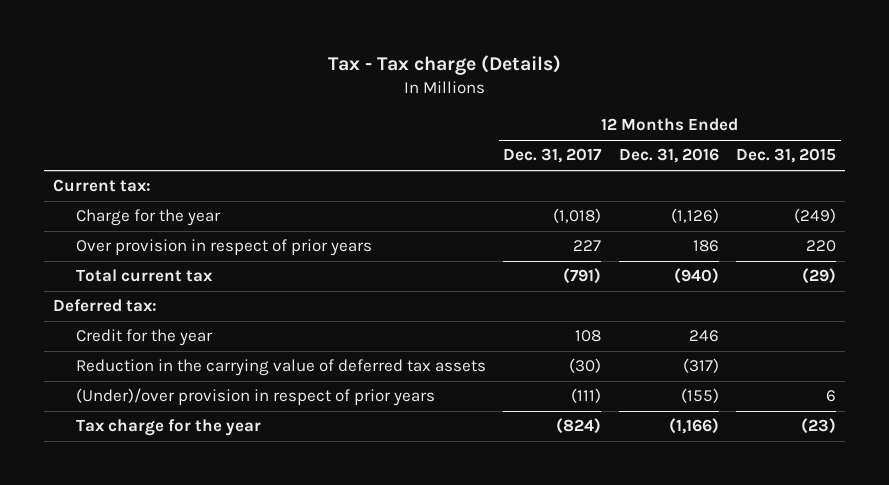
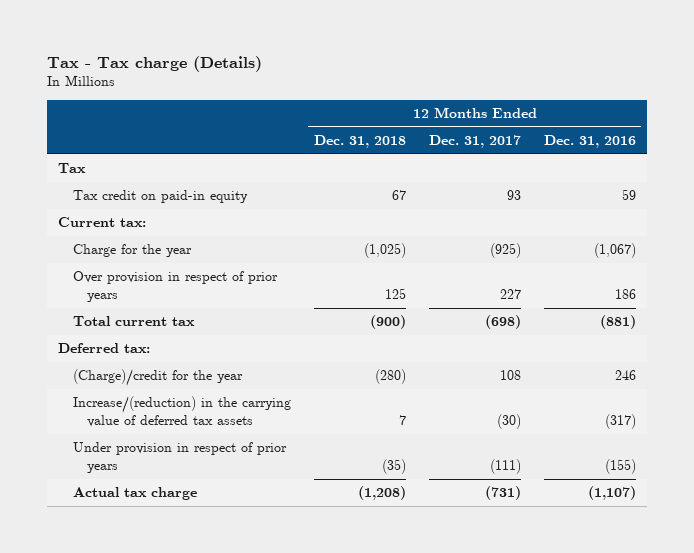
[736,148,837,164] Dec. 31, 2015 -> none
none -> [313,135,406,149] Dec. 31, 2018
none -> [58,163,87,174] Tax
none -> [72,190,248,204] Tax credit on paid-in equity
[553,208,602,224] (1,018) -> [489,243,521,259] (925)
[670,208,719,224] (1,126) -> [593,243,636,259] (1,067)
[563,268,602,285] (791) -> [484,315,521,330] (698)
[673,268,719,285] (940) -> [599,315,636,330] (881)
[75,329,213,347] Credit for the year -> [72,369,243,387] (Charge)/credit for the year
[75,359,486,377] Reduction in the carrying value of deferred tax assets -> [72,396,291,427] Increase/(reduction) in the carrying value of deferred tax assets
[75,388,435,407] (Under)/over provision in respect of prior years -> [72,442,287,473] Under provision in respect of prior years
[75,419,261,437] Tax charge for the year -> [72,487,197,501] Actual tax charge
[556,418,602,435] (824) -> [484,486,521,501] (731)
[668,418,719,435] (1,166) -> [587,486,636,501] (1,107)

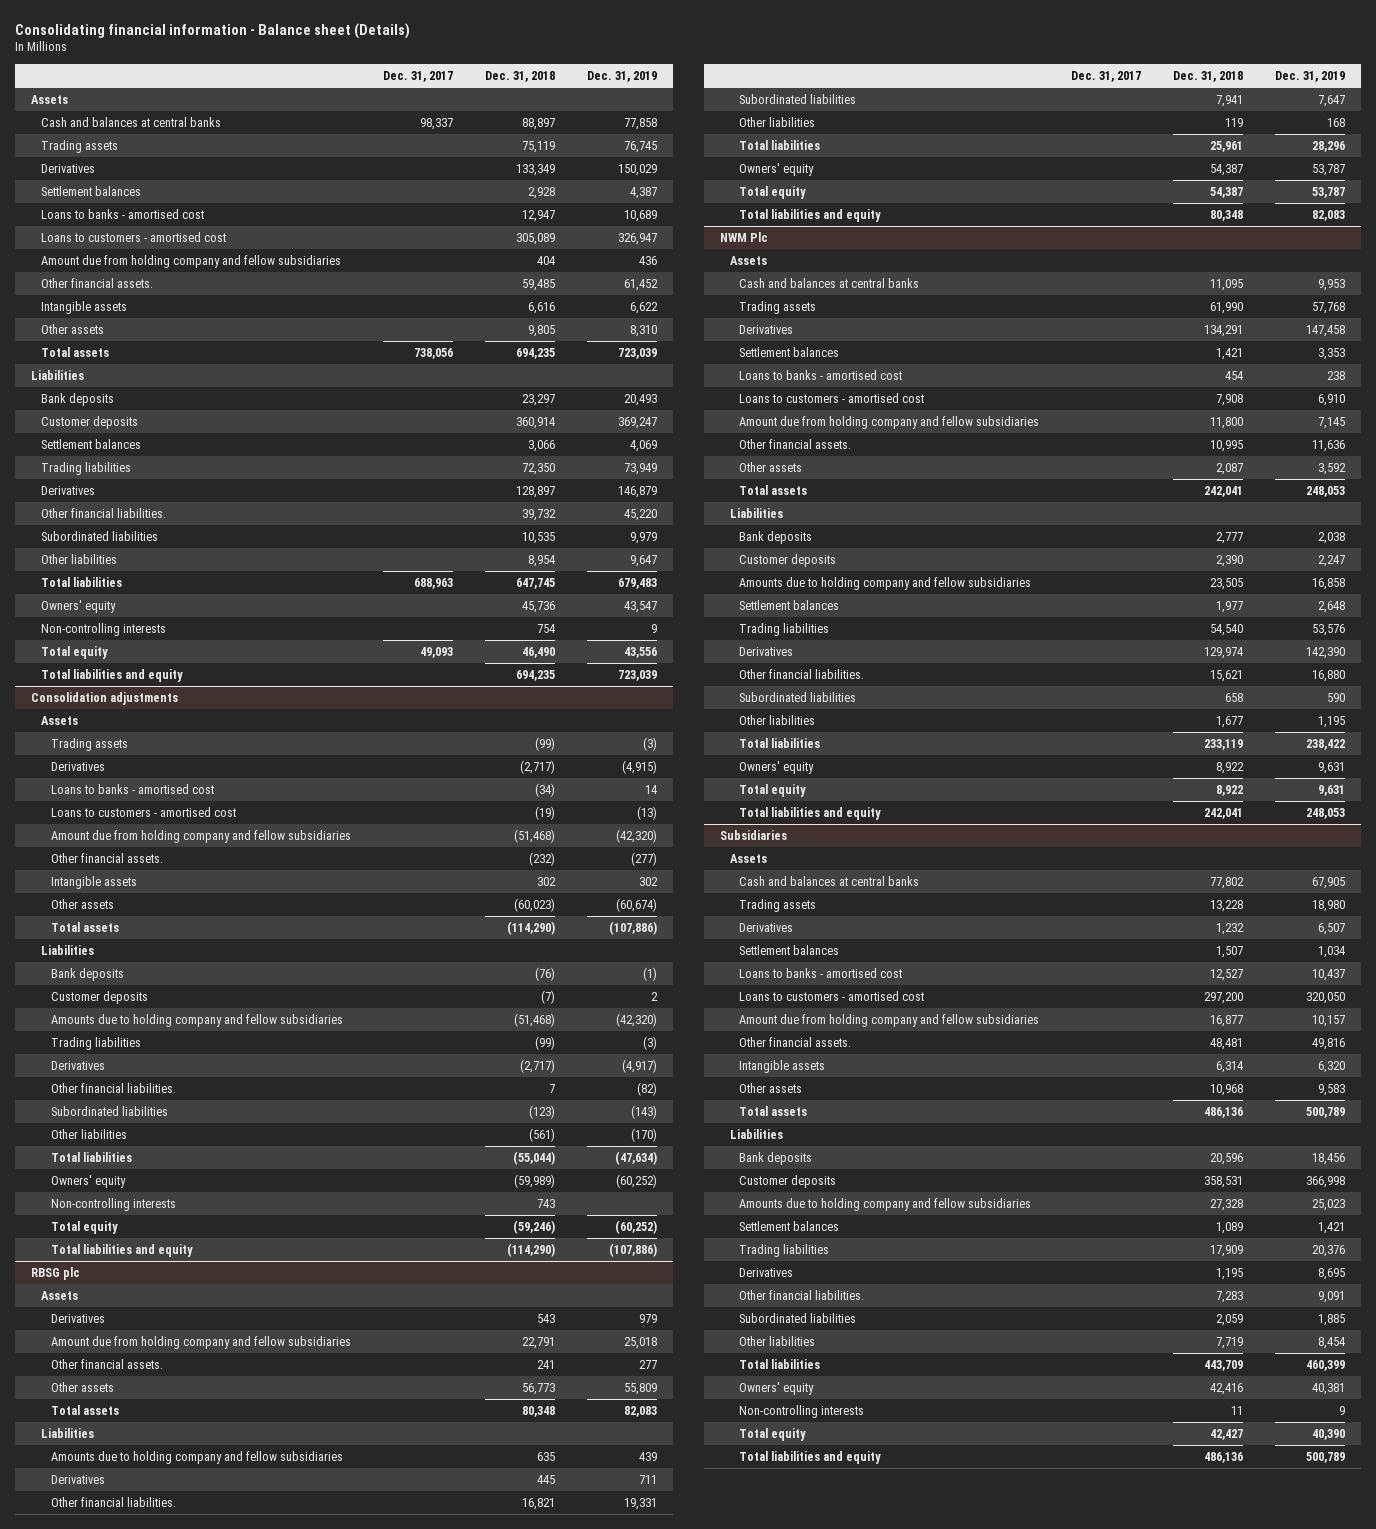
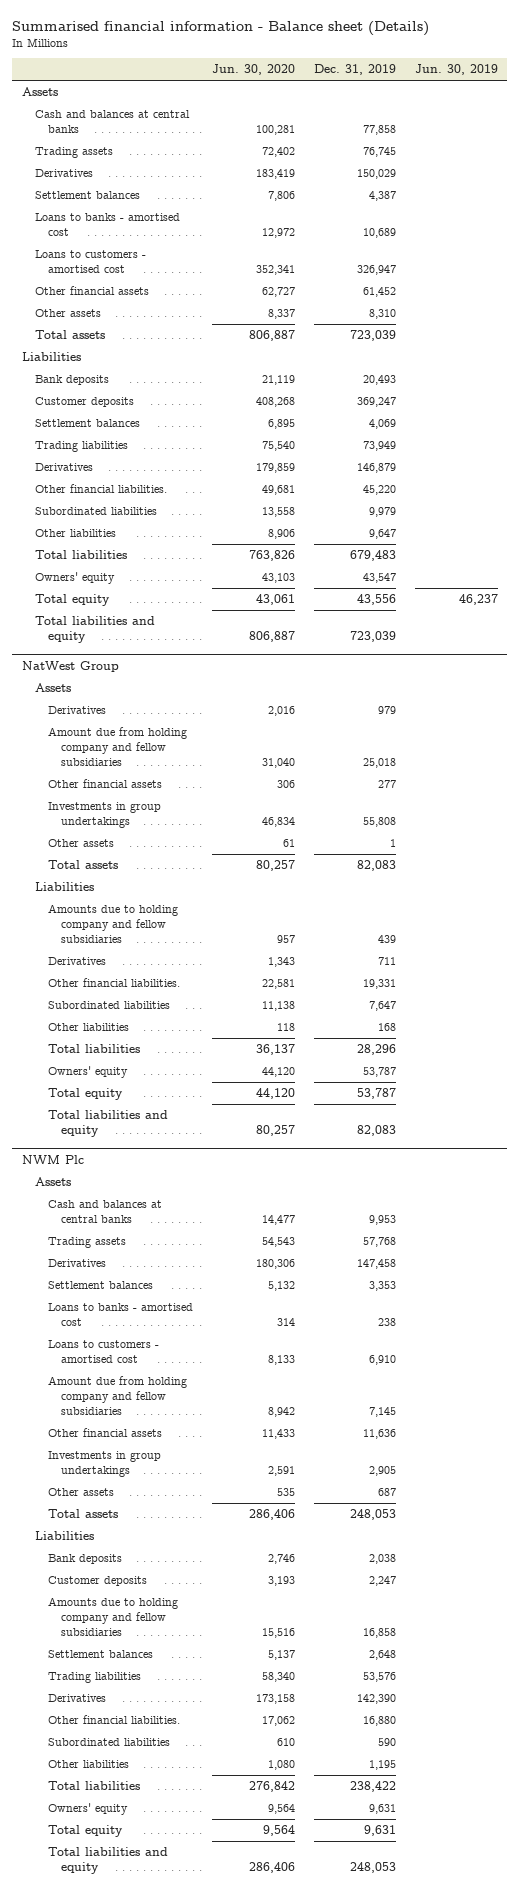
[15,22,411,39] Consolidating financial information - Balance sheet (Details) -> [12,20,430,36] Summarised financial information - Balance sheet (Details)
[382,71,453,83] Dec. 31, 2017 -> none
[484,71,555,83] Dec. 31, 2018 -> none
none -> [211,64,295,76] Jun. 30, 2020
none -> [414,64,498,76] Jun. 30, 2019
[40,255,341,269] Amount due from holding company and fellow subsidiaries -> none
[40,301,127,315] Intangible assets -> none
[40,278,153,289] Other financial assets. -> [34,286,149,296] Other financial assets
[40,623,166,637] Non-controlling interests -> none
[31,692,179,706] Consolidation adjustments -> none
[40,716,78,726] Assets -> none
[50,738,128,752] Trading assets -> none
[50,762,105,772] Derivatives -> none
[50,784,214,795] Loans to banks - amortised cost -> none
[50,807,236,818] Loans to customers - amortised cost -> none
[50,830,351,844] Amount due from holding company and fellow subsidiaries -> none
[50,853,163,864] Other financial assets. -> none
[50,876,137,890] Intangible assets -> none
[50,899,114,910] Other assets -> none
[50,922,119,933] Total assets -> none
[40,945,94,956] Liabilities -> none
[50,968,124,982] Bank deposits -> none
[50,991,148,1005] Customer deposits -> none
[50,1014,343,1028] Amounts due to holding company and fellow subsidiaries -> none
[50,1037,141,1051] Trading liabilities -> none
[50,1061,105,1071] Derivatives -> none
[50,1083,176,1094] Other financial liabilities. -> none
[50,1106,168,1117] Subordinated liabilities -> none
[50,1129,127,1140] Other liabilities -> none
[50,1152,132,1163] Total liabilities -> none
[50,1175,126,1189] Owners' equity -> none
[50,1198,176,1212] Non-controlling interests -> none
[50,1221,118,1235] Total equity -> none
[50,1244,193,1258] Total liabilities and equity -> none
[31,1267,81,1281] RBSG plc -> none
none -> [21,660,119,672] NatWest Group
[50,1359,163,1370] Other financial assets. -> [47,779,162,789] Other financial assets
none -> [47,802,161,829] Investments in group undertakings
[623,1383,657,1396] 55,809 -> [389,839,396,848] 1
[739,439,852,450] Other financial assets. -> [47,1428,162,1438] Other financial assets
none -> [47,1451,161,1478] Investments in group undertakings
[1318,463,1347,476] 3,592 -> [377,1488,396,1497] 687
[719,830,787,841] Subsidiaries -> none
[729,854,767,864] Assets -> none
[739,876,920,887] Cash and balances at central banks -> none
[739,899,817,913] Trading assets -> none
[739,923,794,933] Derivatives -> none
[739,945,840,956] Settlement balances -> none
[739,968,903,979] Loans to banks - amortised cost -> none
[739,991,925,1002] Loans to customers - amortised cost -> none
[739,1014,1040,1028] Amount due from holding company and fellow subsidiaries -> none
[739,1037,852,1048] Other financial assets. -> none
[739,1060,826,1074] Intangible assets -> none
[739,1083,803,1094] Other assets -> none
[739,1106,808,1117] Total assets -> none
[729,1129,783,1140] Liabilities -> none
[739,1152,813,1166] Bank deposits -> none
[739,1175,837,1189] Customer deposits -> none
[739,1198,1032,1212] Amounts due to holding company and fellow subsidiaries -> none
[739,1221,840,1232] Settlement balances -> none
[739,1244,830,1258] Trading liabilities -> none
[739,1268,794,1278] Derivatives -> none
[739,1290,865,1301] Other financial liabilities. -> none
[739,1313,857,1324] Subordinated liabilities -> none
[739,1336,816,1347] Other liabilities -> none
[739,1359,821,1370] Total liabilities -> none
[739,1382,815,1396] Owners' equity -> none
[739,1405,865,1419] Non-controlling interests -> none
[739,1428,807,1442] Total equity -> none
[739,1451,882,1465] Total liabilities and equity -> none

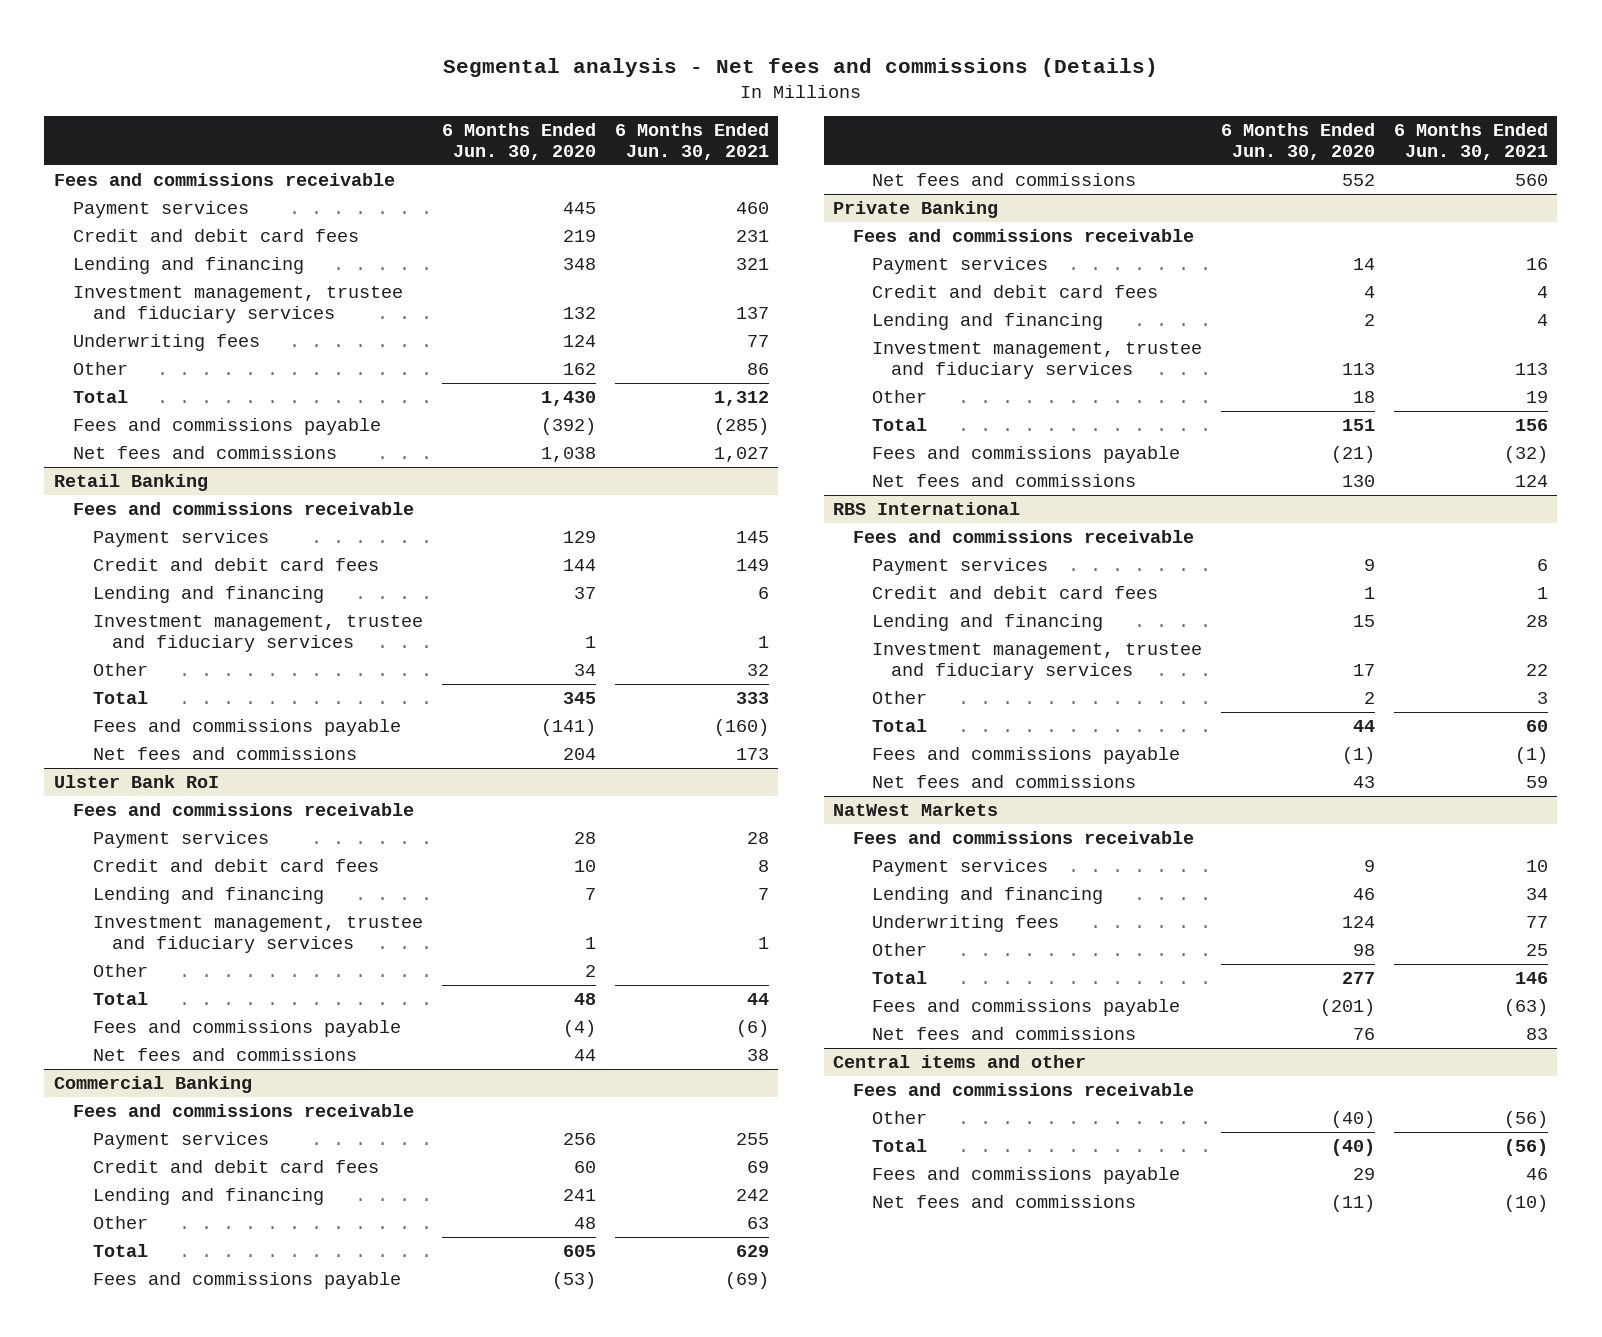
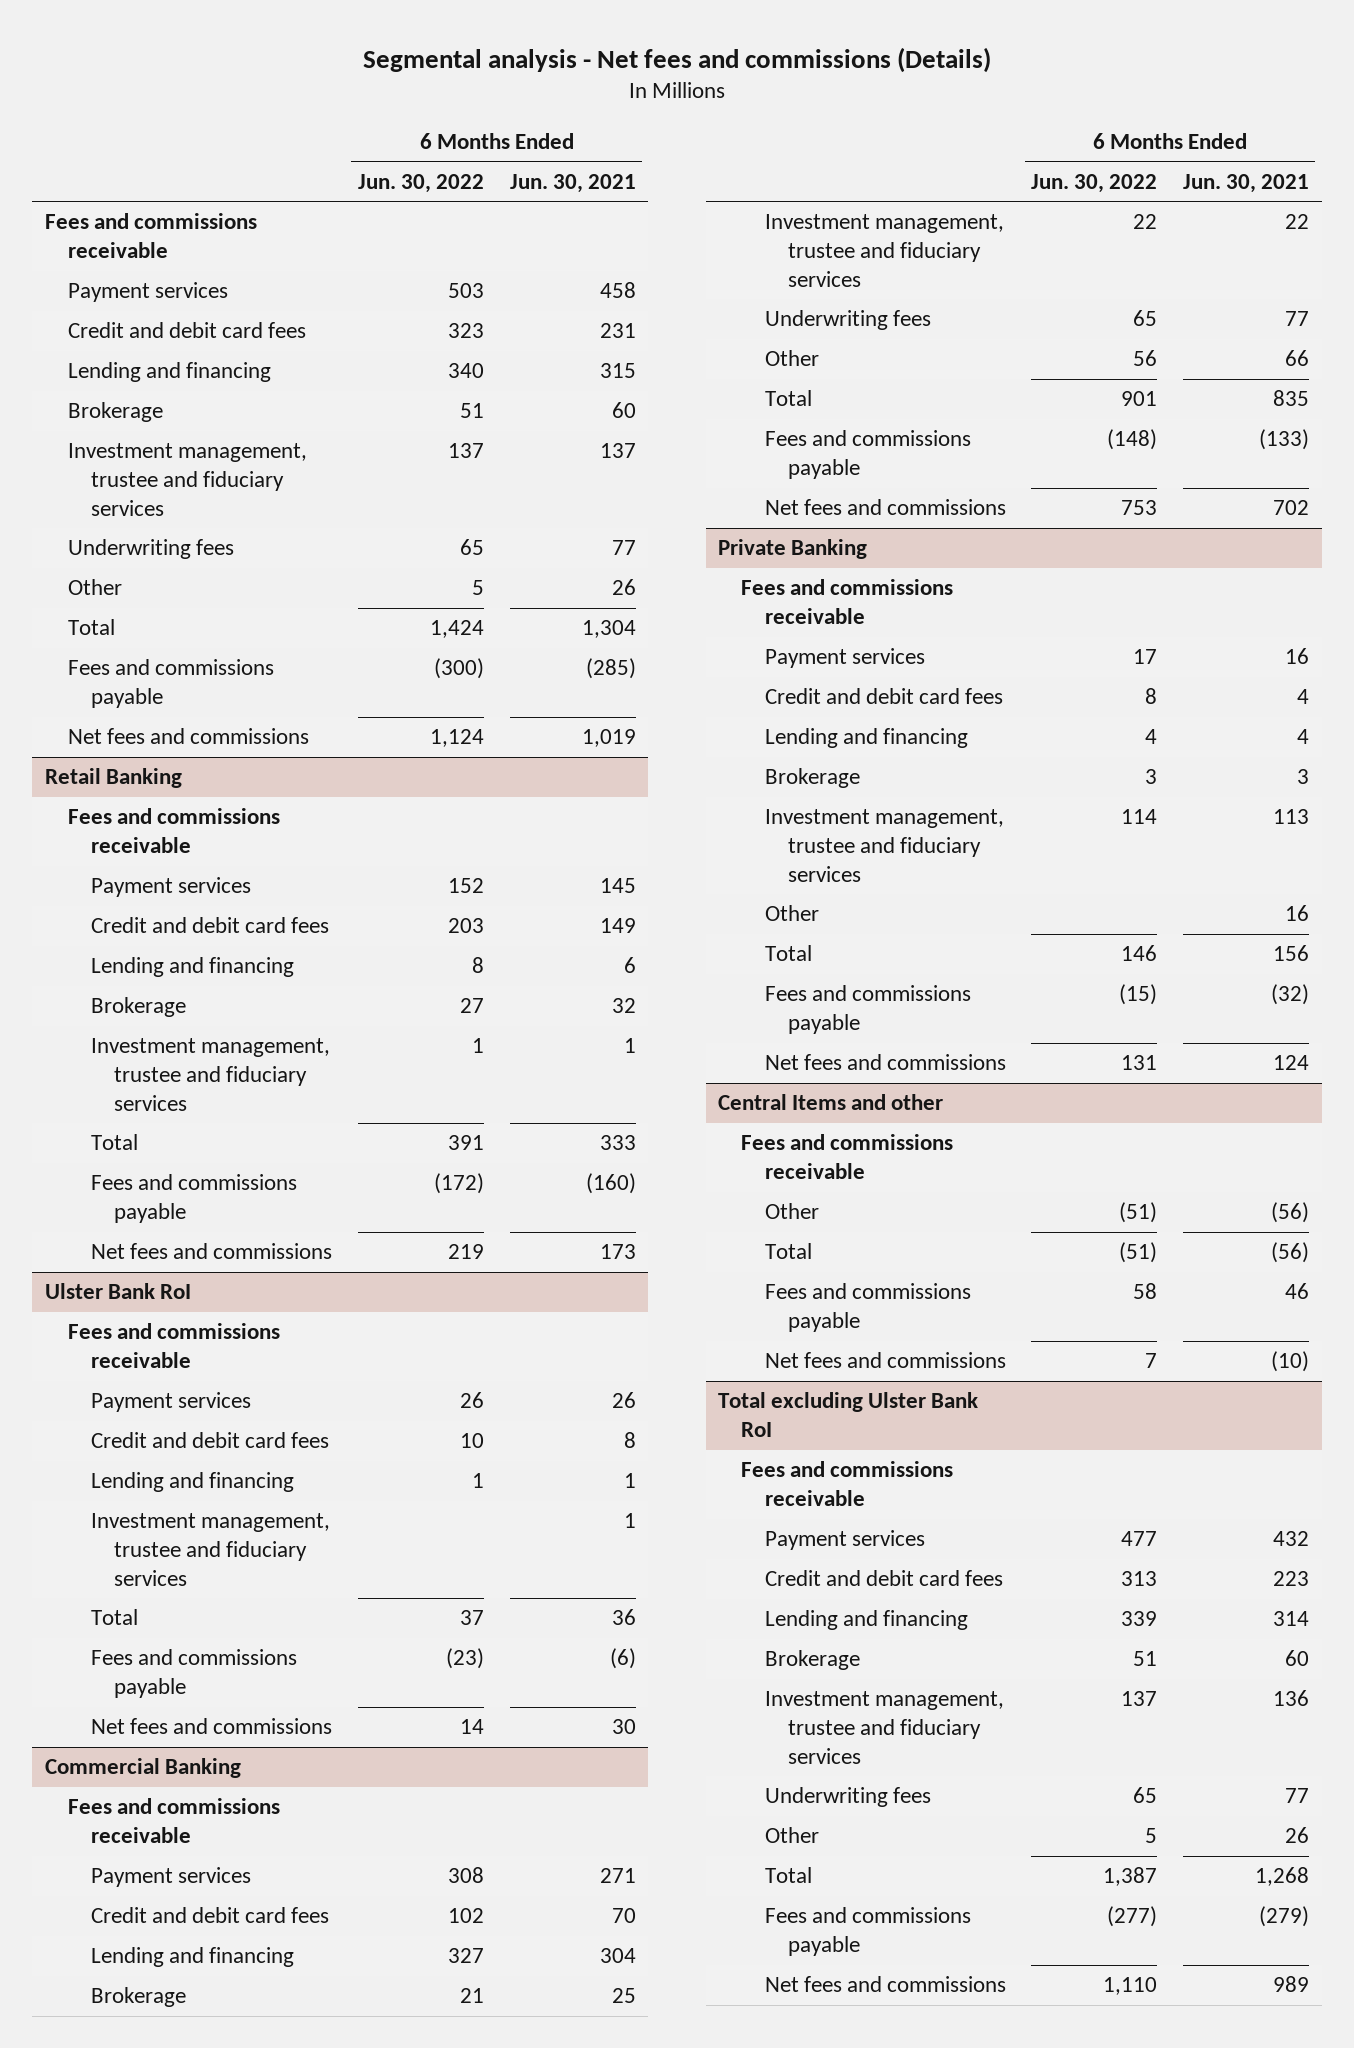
[441,122,596,160] 6 Months Ended Jun. 30, 2020 -> none
none -> [357,173,484,193] Jun. 30, 2022
[735,201,769,214] 460 -> [599,282,636,299] 458
[735,257,769,270] 321 -> [599,363,636,379] 315
none -> [68,402,164,423] Brokerage
[746,362,769,375] 86 -> [611,579,636,596] 26
[713,390,769,406] 1,312 -> [581,620,636,639] 1,304
[713,446,769,462] 1,027 -> [581,729,636,748] 1,019
none -> [91,997,187,1018] Brokerage
[92,662,148,676] Other -> none
[746,831,769,844] 28 -> [611,1392,636,1409] 26
[757,887,769,900] 7 -> [623,1473,636,1489] 1
[92,963,148,977] Other -> none
[746,992,769,1005] 44 -> [611,1609,636,1626] 36
[746,1048,769,1061] 38 -> [611,1719,636,1735] 30
[735,1132,769,1145] 255 -> [599,1868,636,1884] 271
[746,1160,769,1173] 69 -> [611,1908,636,1924] 70
[735,1188,769,1201] 242 -> [599,1948,636,1964] 304
none -> [91,1987,187,2008] Brokerage
none -> [764,214,1004,287] Investment management, trustee and fiduciary services
none -> [764,310,931,331] Underwriting fees
[746,1216,769,1229] 63 -> [1285,350,1310,367] 66
[735,1244,769,1257] 629 -> [1273,390,1310,407] 835
[724,1271,769,1289] (69) -> [1259,429,1310,451] (133)
[1514,173,1548,186] 560 -> [1273,500,1310,516] 702
none -> [764,768,860,789] Brokerage
[1525,390,1548,403] 19 -> [1285,905,1310,922] 16
[833,501,1021,515] RBS International -> none
[852,529,1194,543] Fees and commissions receivable -> none
[872,557,1049,575] Payment services -> none
[872,585,1159,599] Credit and debit card fees -> none
[872,613,1104,631] Lending and financing -> none
[872,642,1203,681] Investment management, trustee and fiduciary services -> none
[872,690,928,704] Other -> none
[872,718,928,732] Total -> none
[872,746,1181,764] Fees and commissions payable -> none
[872,774,1137,788] Net fees and commissions -> none
[833,802,999,816] NatWest Markets -> none
[852,830,1194,844] Fees and commissions receivable -> none
[872,858,1049,876] Payment services -> none
[872,886,1104,904] Lending and financing -> none
[872,914,1060,932] Underwriting fees -> none
[872,942,928,956] Other -> none
[872,970,928,984] Total -> none
[872,998,1181,1016] Fees and commissions payable -> none
[872,1026,1137,1040] Net fees and commissions -> none
[833,1054,1087,1068] Central items and other -> [718,1094,944,1111] Central Items and other
none -> [718,1392,979,1438] Total excluding Ulster Bank RoI
none -> [741,1461,954,1507] Fees and commissions receivable
none -> [764,1530,925,1551] Payment services
none -> [764,1570,1003,1587] Credit and debit card fees
none -> [764,1610,968,1631] Lending and financing
none -> [764,1650,860,1671] Brokerage
none -> [764,1691,1004,1764] Investment management, trustee and fiduciary services
none -> [764,1787,931,1808] Underwriting fees
none -> [764,1827,819,1844] Other
none -> [764,1867,812,1884] Total
none -> [764,1907,971,1957] Fees and commissions payable
none -> [764,1976,1006,1993] Net fees and commissions

